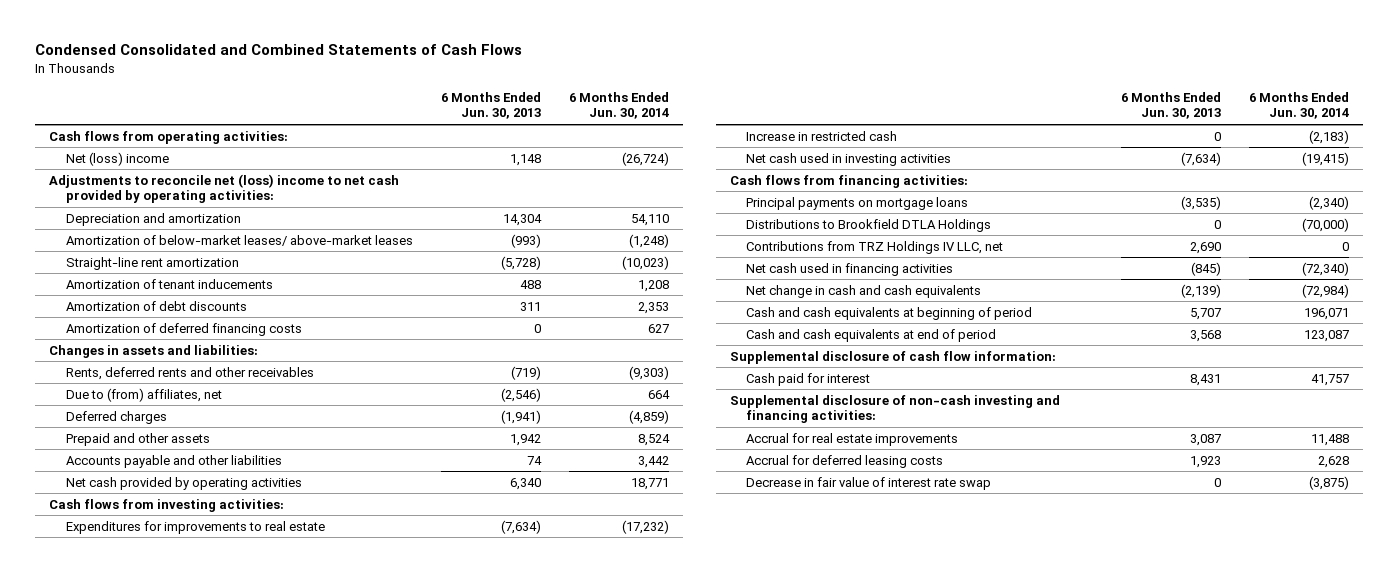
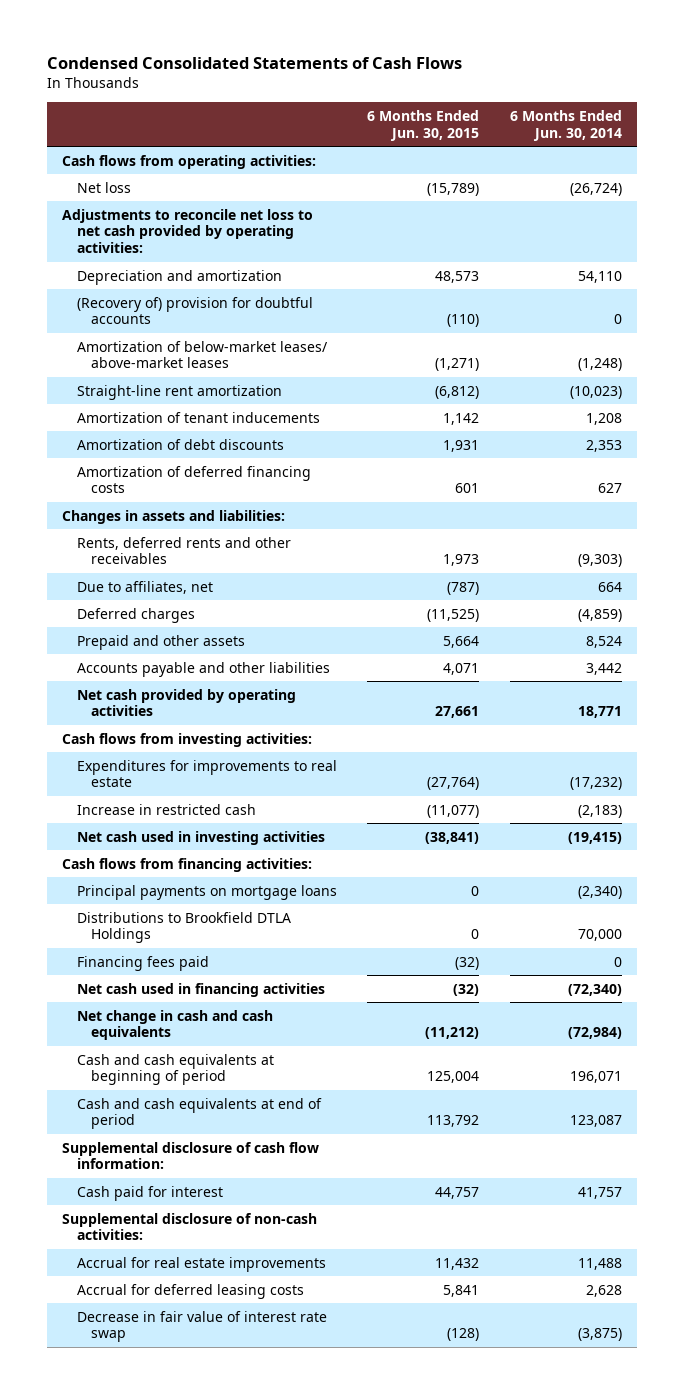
[35,44,523,56] Condensed Consolidated and Combined Statements of Cash Flows -> [47,57,463,70] Condensed Consolidated Statements of Cash Flows
[440,91,541,120] 6 Months Ended Jun. 30, 2013 -> none
none -> [367,110,480,141] 6 Months Ended Jun. 30, 2015
[65,151,169,166] Net (loss) income -> [76,181,131,193] Net loss
[49,173,400,204] Adjustments to reconcile net (loss) income to net cash provided by operating activities: -> [62,208,314,254] Adjustments to reconcile net loss to net cash provided by operating activities:
none -> [76,296,313,325] (Recovery of) provision for doubtful accounts
[65,387,222,402] Due to (from) affiliates, net -> [76,580,213,594] Due to affiliates, net
[745,240,1003,254] Contributions from TRZ Holdings IV LLC, net -> none
[1302,217,1350,232] (70,000) -> [577,929,622,942] 70,000
none -> [76,955,209,971] Financing fees paid
[729,394,1060,424] Supplemental disclosure of non-cash investing and financing activities: -> [62,1212,318,1241] Supplemental disclosure of non-cash activities:

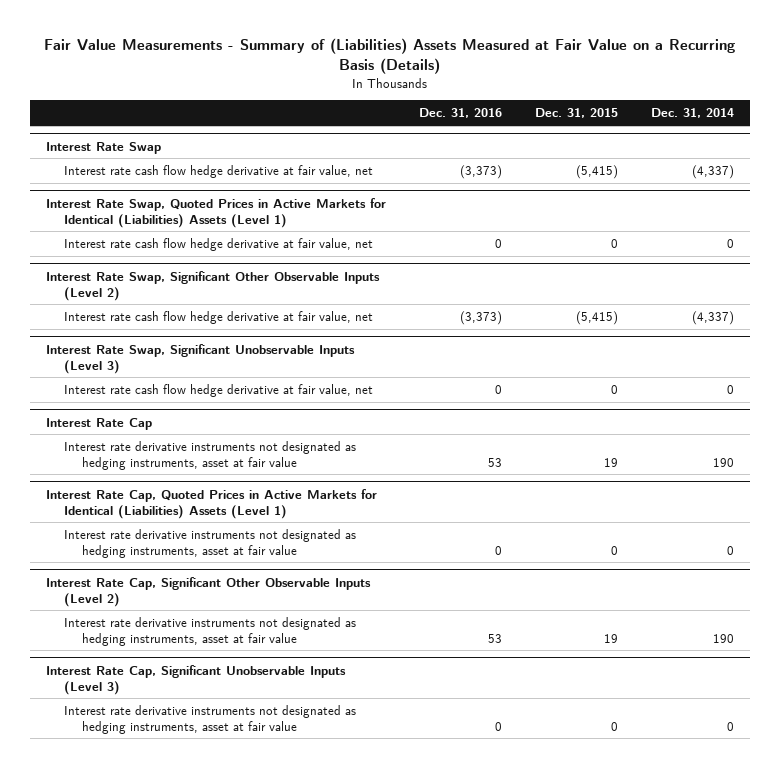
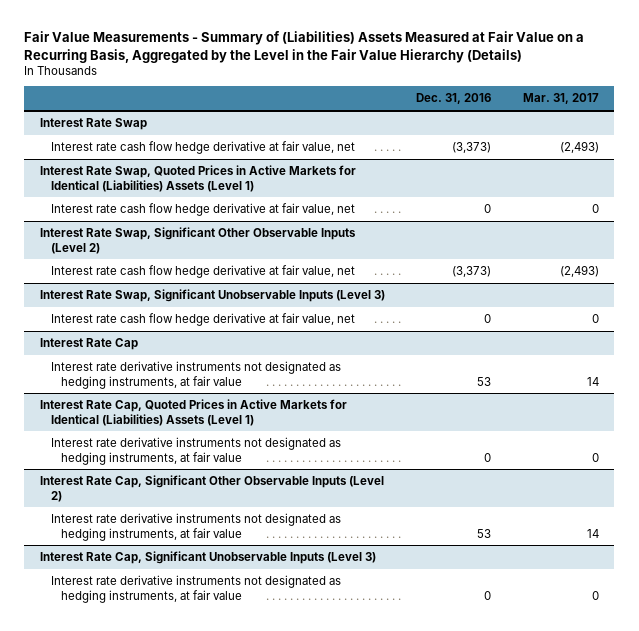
[43,37,735,74] Fair Value Measurements - Summary of (Liabilities) Assets Measured at Fair Value on a Recurring Basis (Details) -> [24,31,585,63] Fair Value Measurements - Summary of (Liabilities) Assets Measured at Fair Value on a Recurring Basis, Aggregated by the Level in the Fair Value Hierarchy (Details)
[534,108,618,119] Dec. 31, 2015 -> none
[650,108,734,119] Dec. 31, 2014 -> none
none -> [522,93,599,105] Mar. 31, 2017
[64,440,357,470] Interest rate derivative instruments not designated as hedging instruments, asset at fair value -> [50,360,341,389] Interest rate derivative instruments not designated as hedging instruments, at fair value
[64,528,357,558] Interest rate derivative instruments not designated as hedging instruments, asset at fair value -> [50,436,341,465] Interest rate derivative instruments not designated as hedging instruments, at fair value
[64,616,357,646] Interest rate derivative instruments not designated as hedging instruments, asset at fair value -> [50,512,341,541] Interest rate derivative instruments not designated as hedging instruments, at fair value
[64,704,357,734] Interest rate derivative instruments not designated as hedging instruments, asset at fair value -> [50,574,341,603] Interest rate derivative instruments not designated as hedging instruments, at fair value

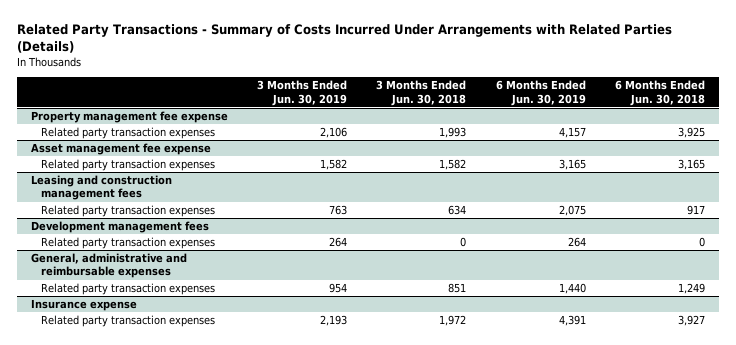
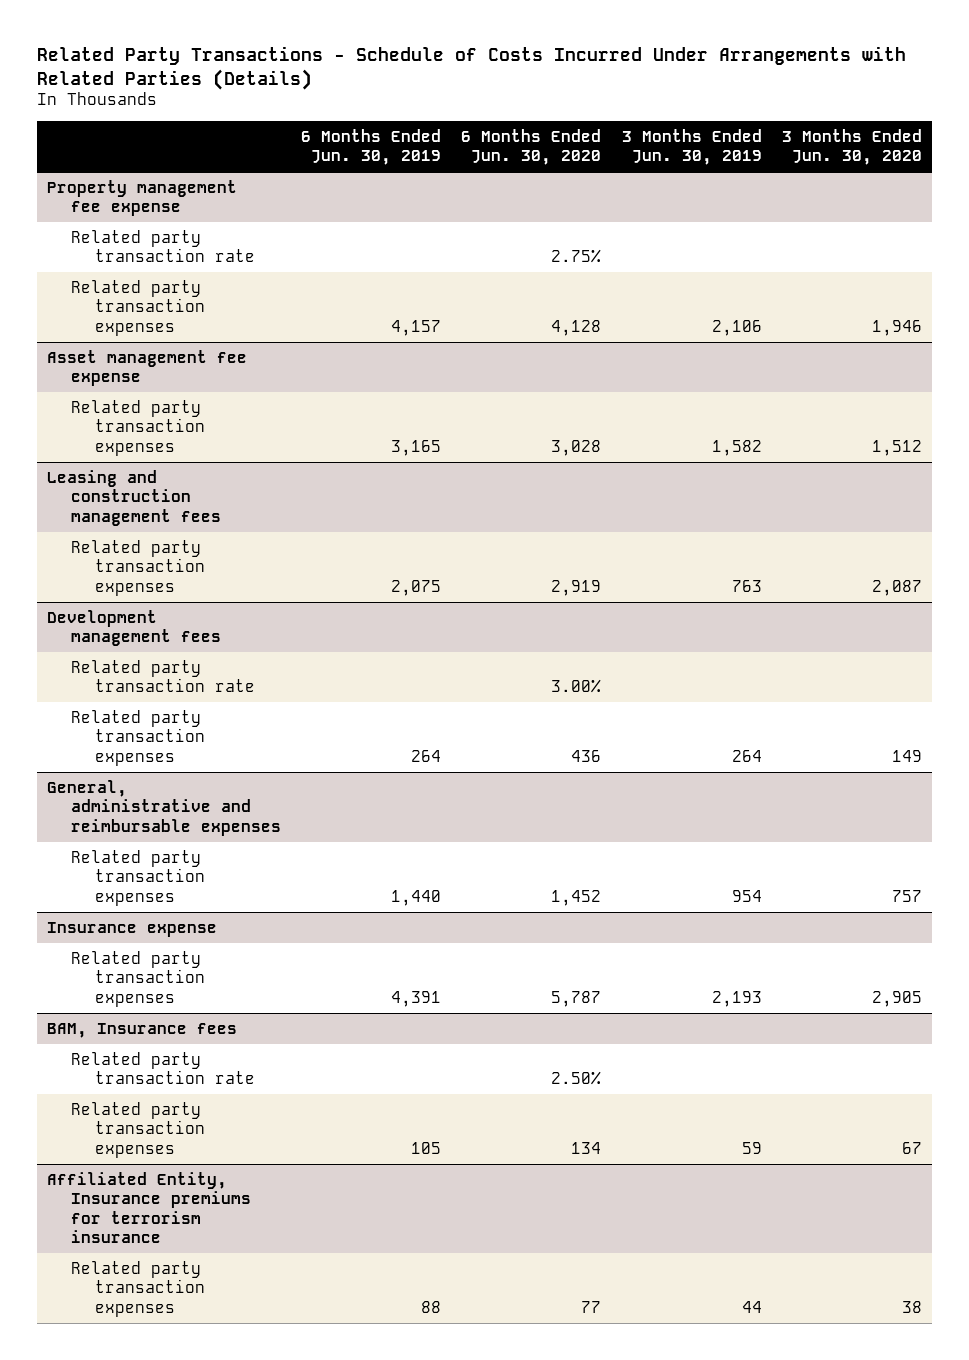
[16,23,672,54] Related Party Transactions - Summary of Costs Incurred Under Arrangements with Related Parties (Details) -> [36,45,906,90] Related Party Transactions - Schedule of Costs Incurred Under Arrangements with Related Parties (Details)
[376,80,467,106] 3 Months Ended Jun. 30, 2018 -> none
[614,80,705,106] 6 Months Ended Jun. 30, 2018 -> none
none -> [461,128,602,166] 6 Months Ended Jun. 30, 2020
none -> [781,128,922,166] 3 Months Ended Jun. 30, 2020
none -> [70,229,255,263] Related party transaction rate
none -> [70,659,255,693] Related party transaction rate
none -> [46,1022,237,1038] BAM, Insurance fees
none -> [70,1051,255,1085] Related party transaction rate
none -> [70,1101,205,1158] Related party transaction expenses
none -> [46,1171,251,1243] Affiliated Entity, Insurance premiums for terrorism insurance
none -> [70,1260,205,1317] Related party transaction expenses

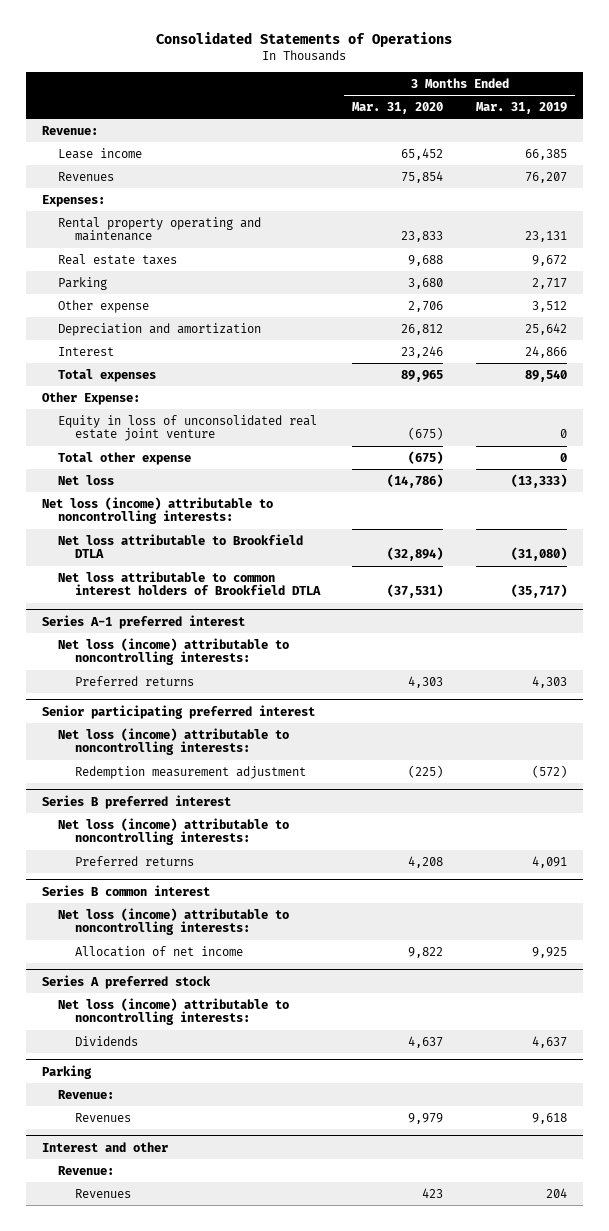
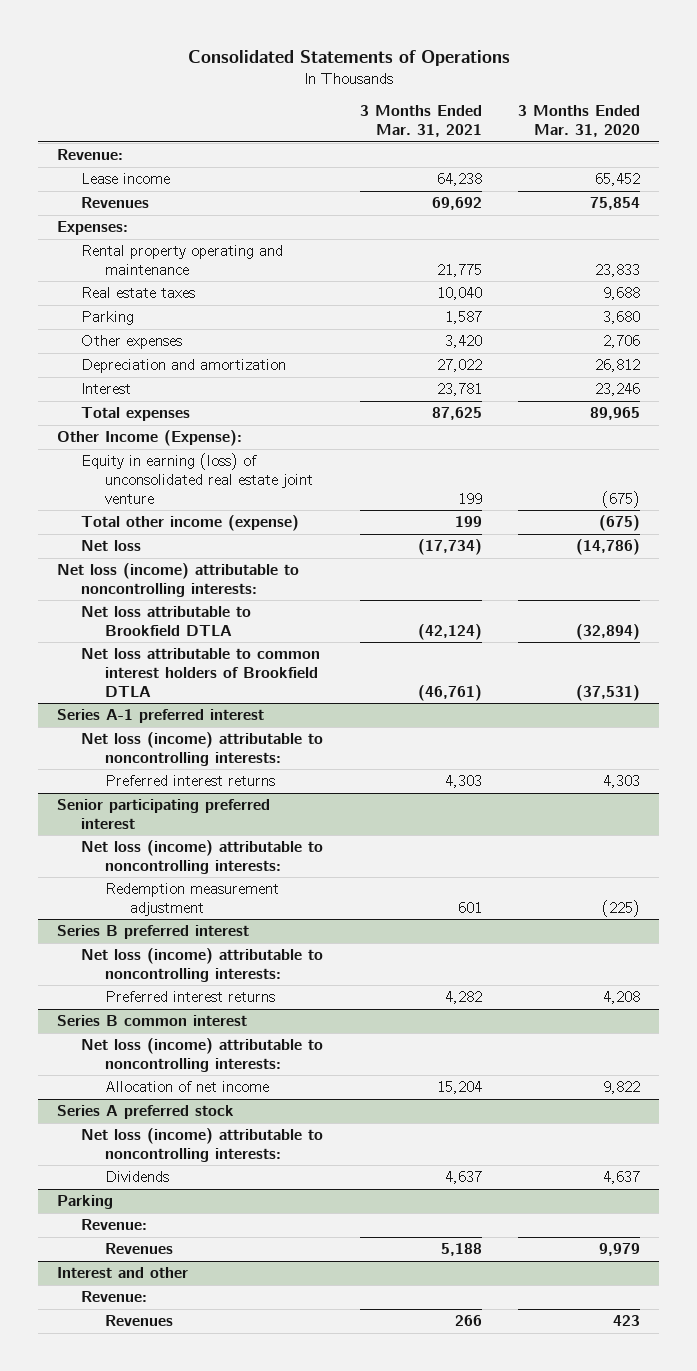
[475,101,567,114] Mar. 31, 2019 -> none
none -> [359,105,482,138] 3 Months Ended Mar. 31, 2021
[58,299,150,313] Other expense -> [81,335,183,350] Other expenses
[41,391,140,405] Other Expense: -> [56,430,242,447] Other Income (Expense):
[58,414,318,442] Equity in loss of unconsolidated real estate joint venture -> [81,453,314,504] Equity in earning (loss) of unconsolidated real estate joint venture
[58,451,192,465] Total other expense -> [81,515,300,532] Total other income (expense)
[74,675,194,686] Preferred returns -> [105,775,276,787] Preferred interest returns
[74,855,194,866] Preferred returns -> [105,991,276,1003] Preferred interest returns

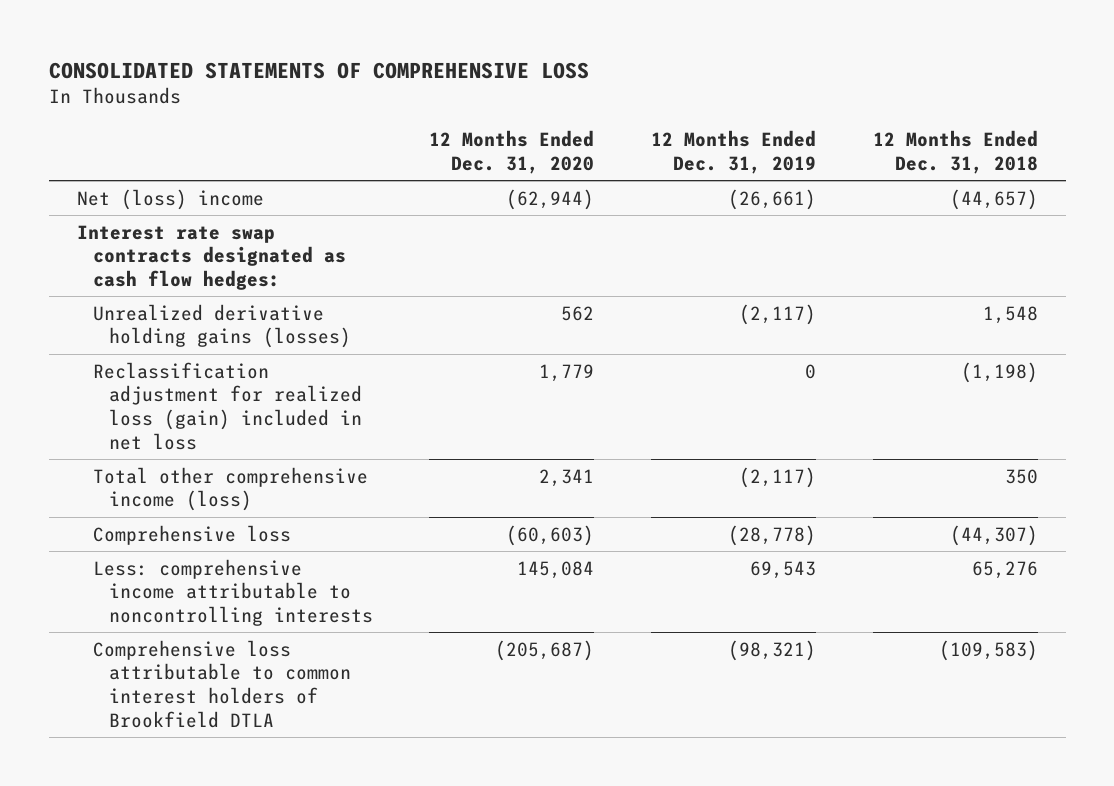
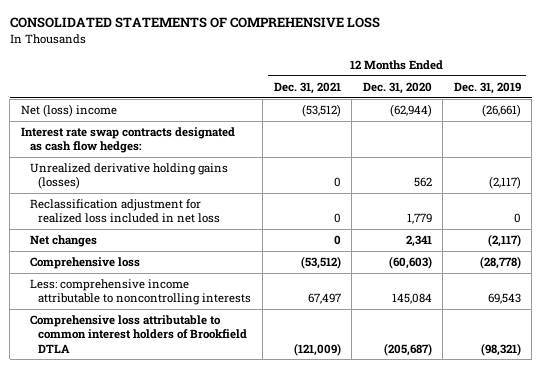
[872,129,1038,174] 12 Months Ended Dec. 31, 2018 -> none
none -> [273,81,341,94] Dec. 31, 2021
[92,361,362,450] Reclassification adjustment for realized loss (gain) included in net loss -> [29,198,221,224] Reclassification adjustment for realized loss included in net loss
[92,466,368,512] Total other comprehensive income (loss) -> [29,234,97,247] Net changes

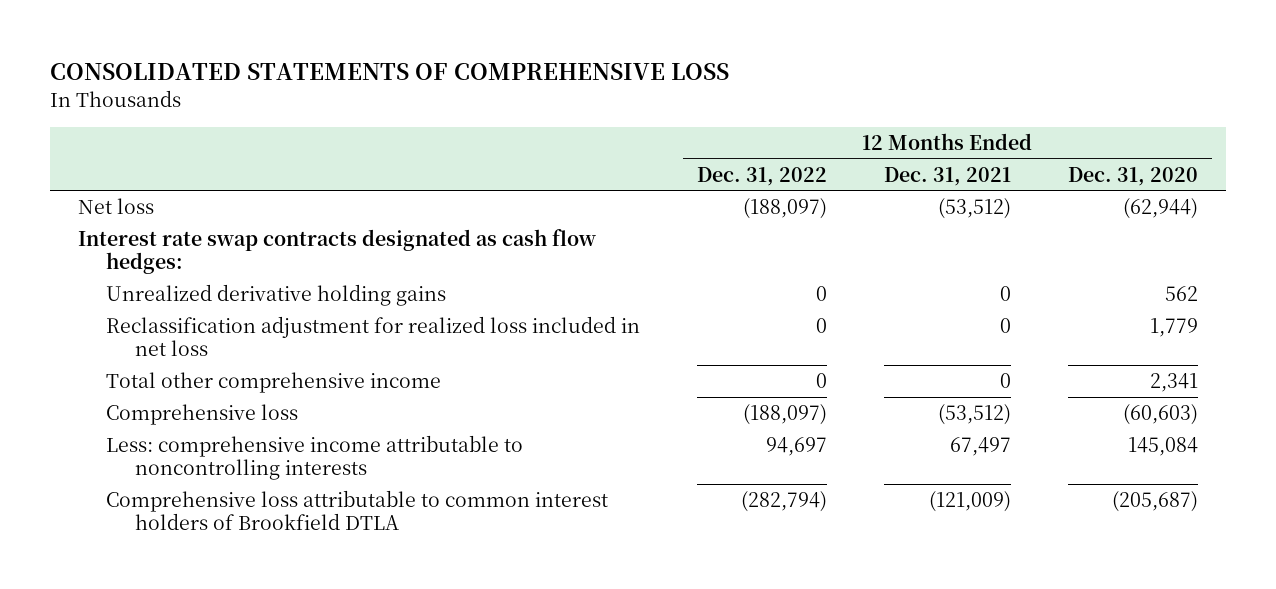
[453,81,521,94] Dec. 31, 2019 -> none
none -> [697,166,828,186] Dec. 31, 2022
[20,103,117,117] Net (loss) income -> [77,198,154,215] Net loss
[29,162,228,190] Unrealized derivative holding gains (losses) -> [106,284,447,307] Unrealized derivative holding gains
[29,234,97,247] Net changes -> [106,372,442,394] Total other comprehensive income

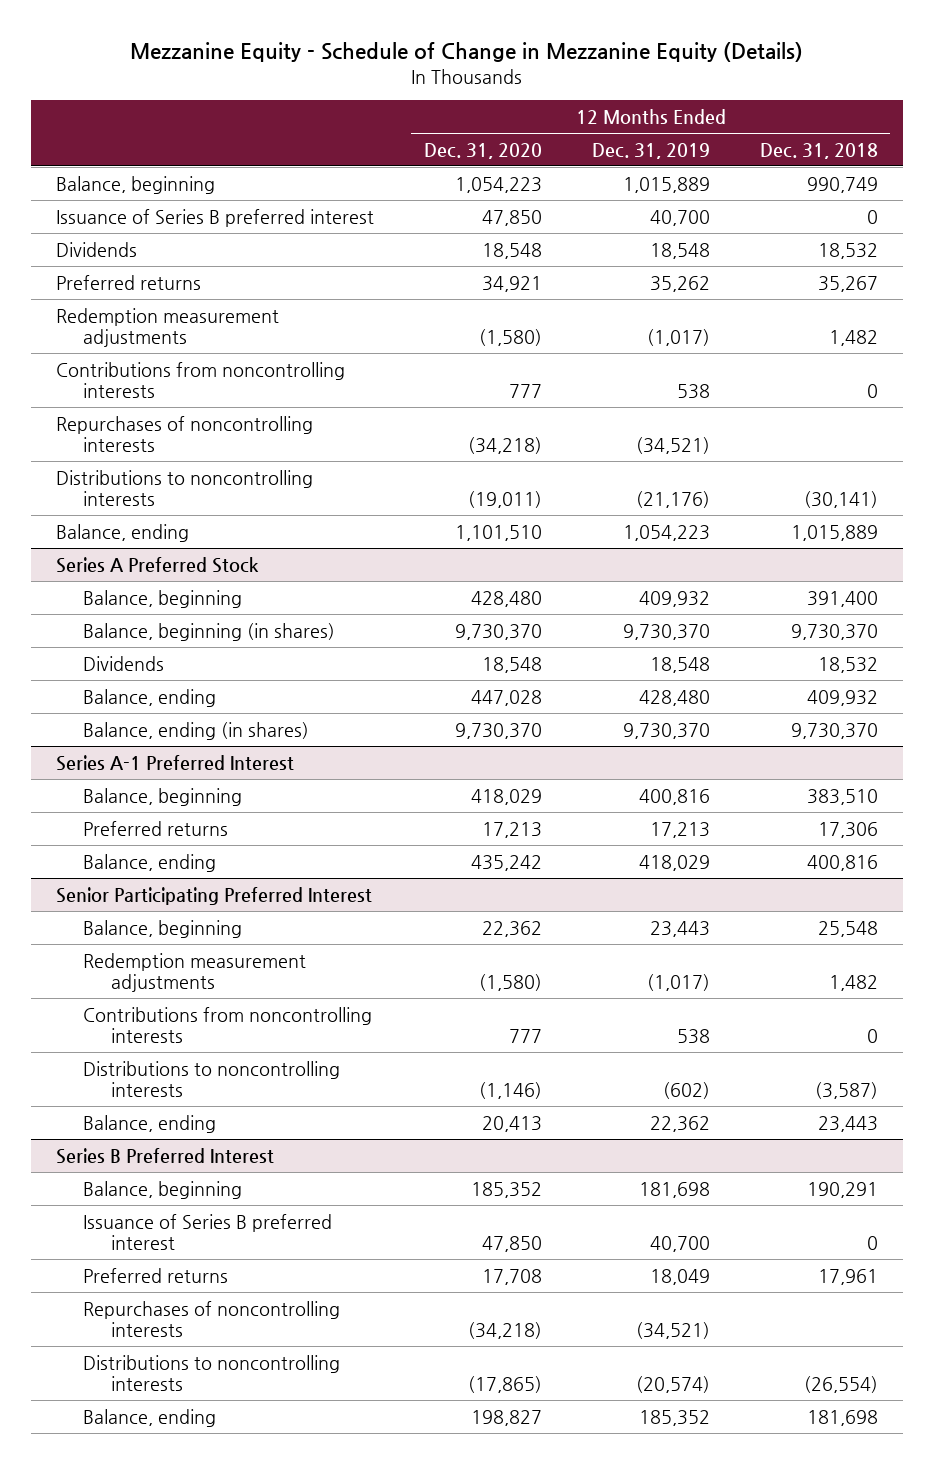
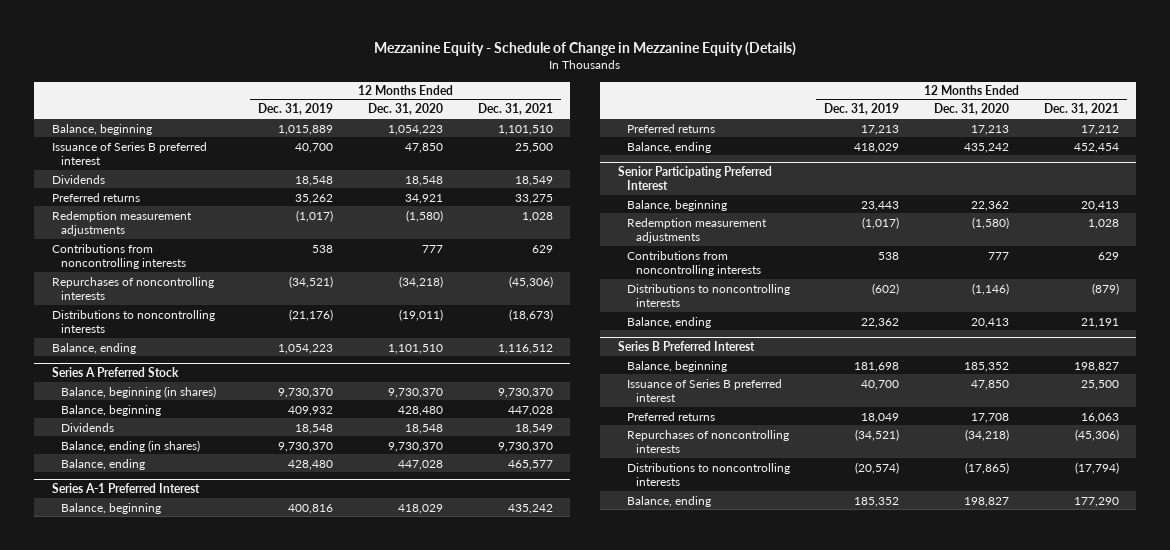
[759,142,878,159] Dec. 31, 2018 -> none
none -> [477,103,553,116] Dec. 31, 2021
[83,589,243,608] Balance, beginning -> [60,404,161,416] Balance, beginning
[83,688,217,707] Balance, ending -> [60,458,145,470] Balance, ending

